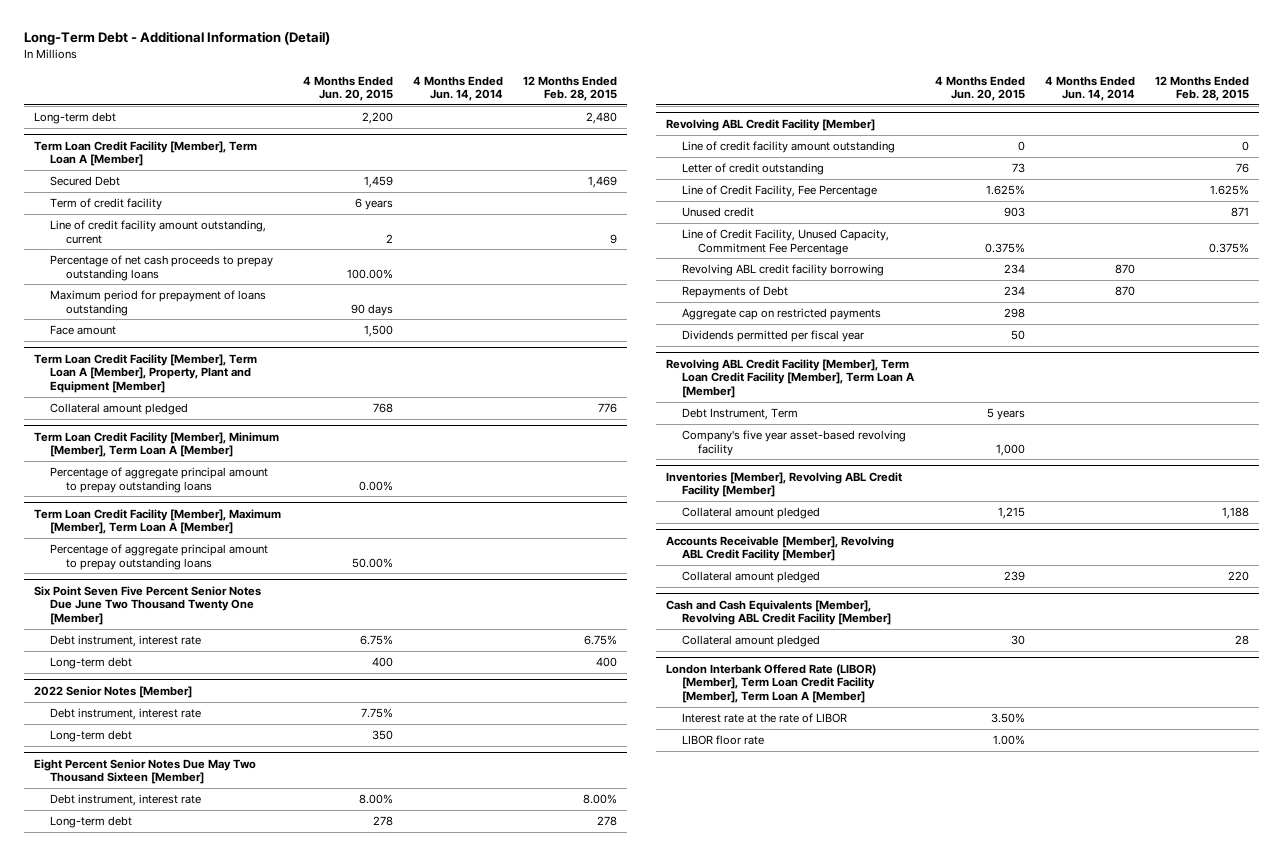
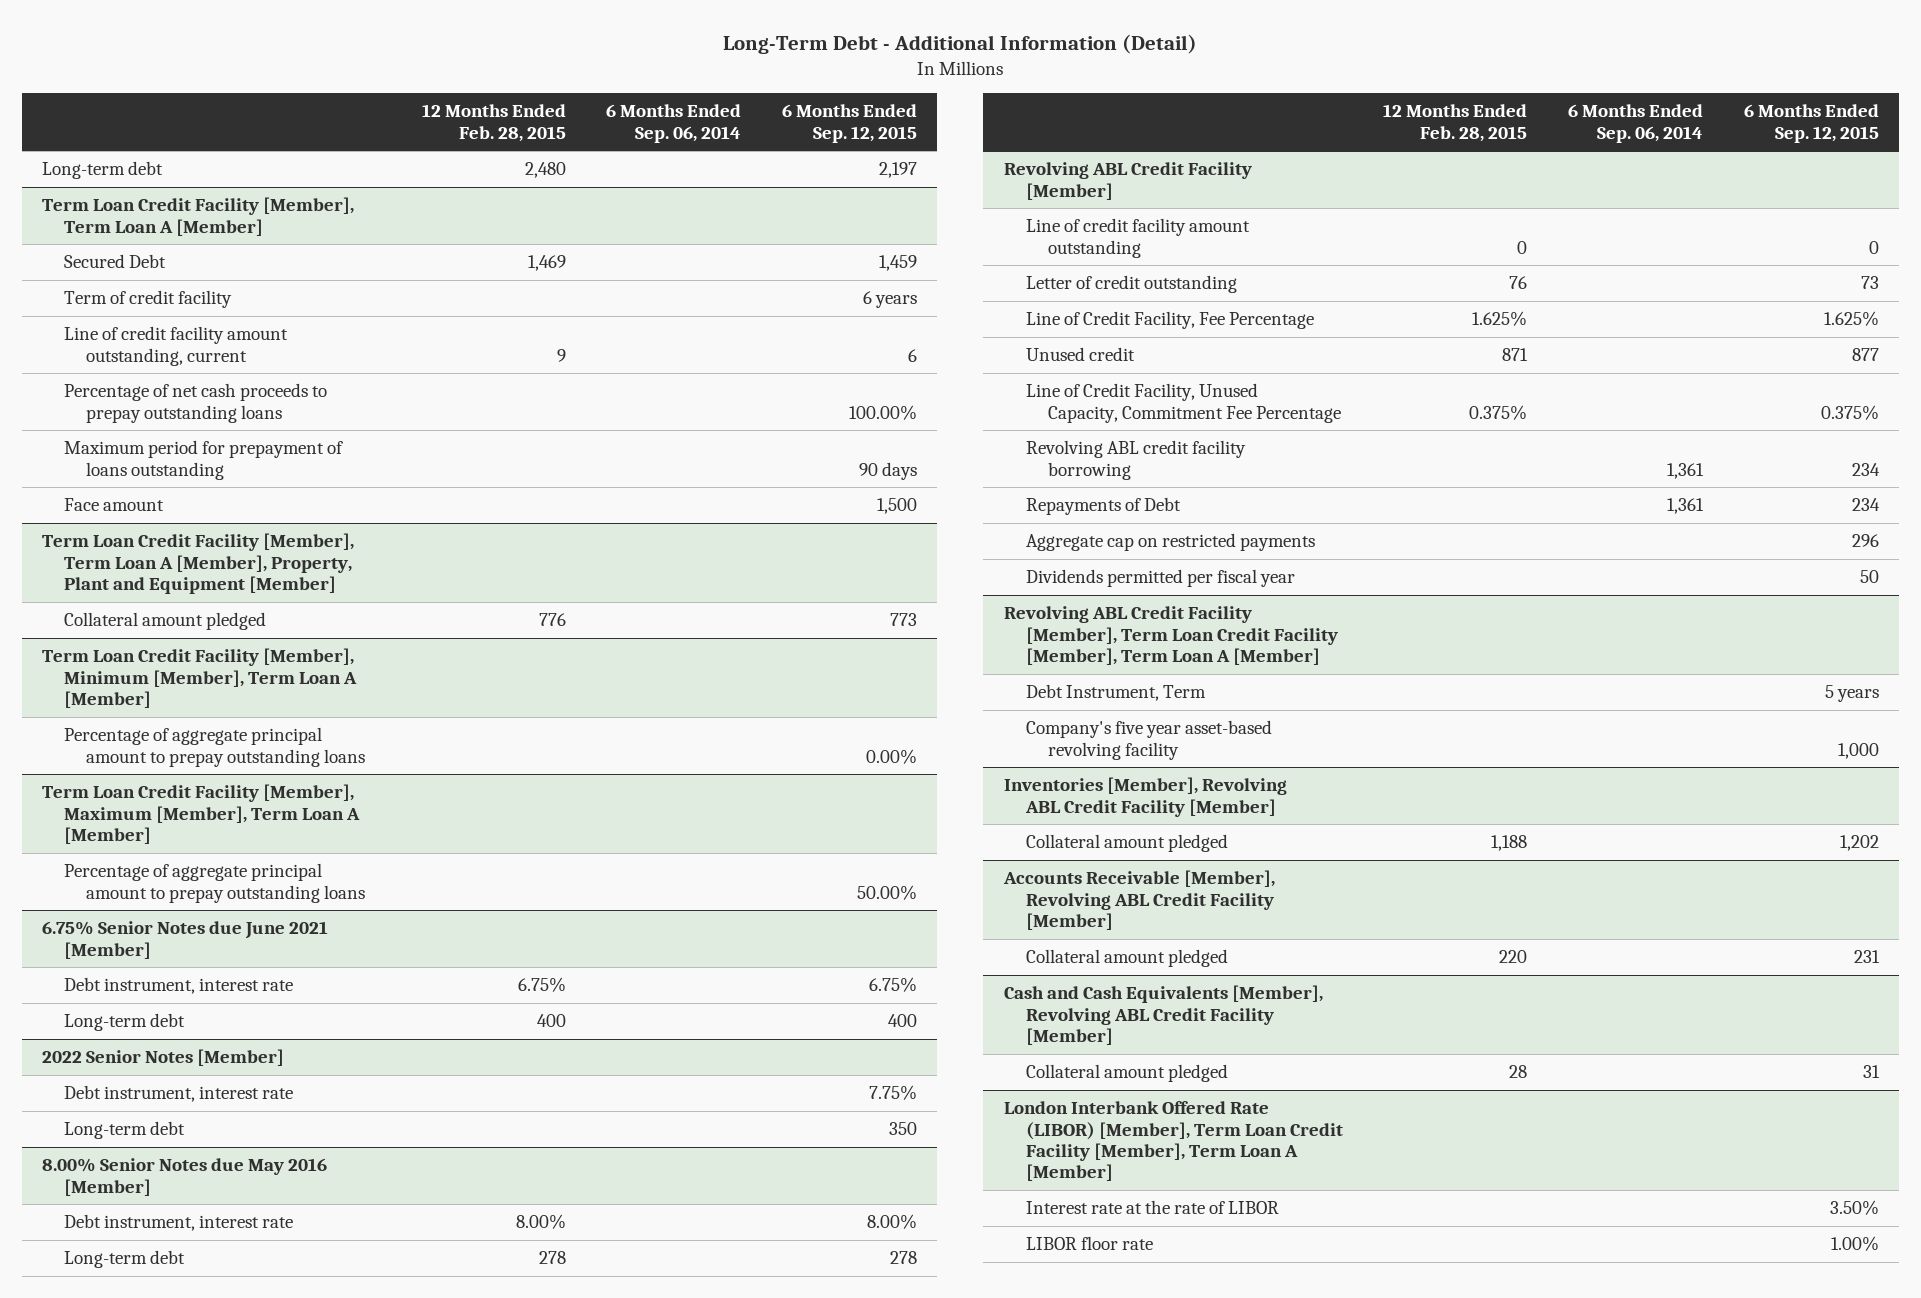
[302,75,393,102] 4 Months Ended Jun. 20, 2015 -> none
[412,75,503,102] 4 Months Ended Jun. 14, 2014 -> none
none -> [606,104,742,143] 6 Months Ended Sep. 06, 2014
none -> [782,104,918,143] 6 Months Ended Sep. 12, 2015
[34,585,262,625] Six Point Seven Five Percent Senior Notes Due June Two Thousand Twenty One [Member] -> [41,921,328,959] 6.75% Senior Notes due June 2021 [Member]
[34,758,257,785] Eight Percent Senior Notes Due May Two Thousand Sixteen [Member] -> [41,1158,327,1196] 8.00% Senior Notes due May 2016 [Member]

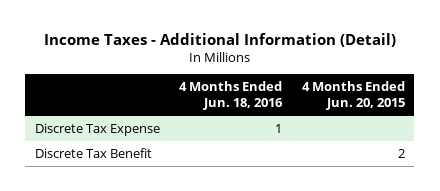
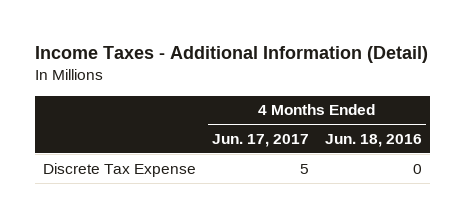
[301,81,405,111] 4 Months Ended Jun. 20, 2015 -> none
none -> [211,133,309,147] Jun. 17, 2017
[35,148,153,159] Discrete Tax Benefit -> none
[275,124,283,134] 1 -> [412,163,422,174] 0

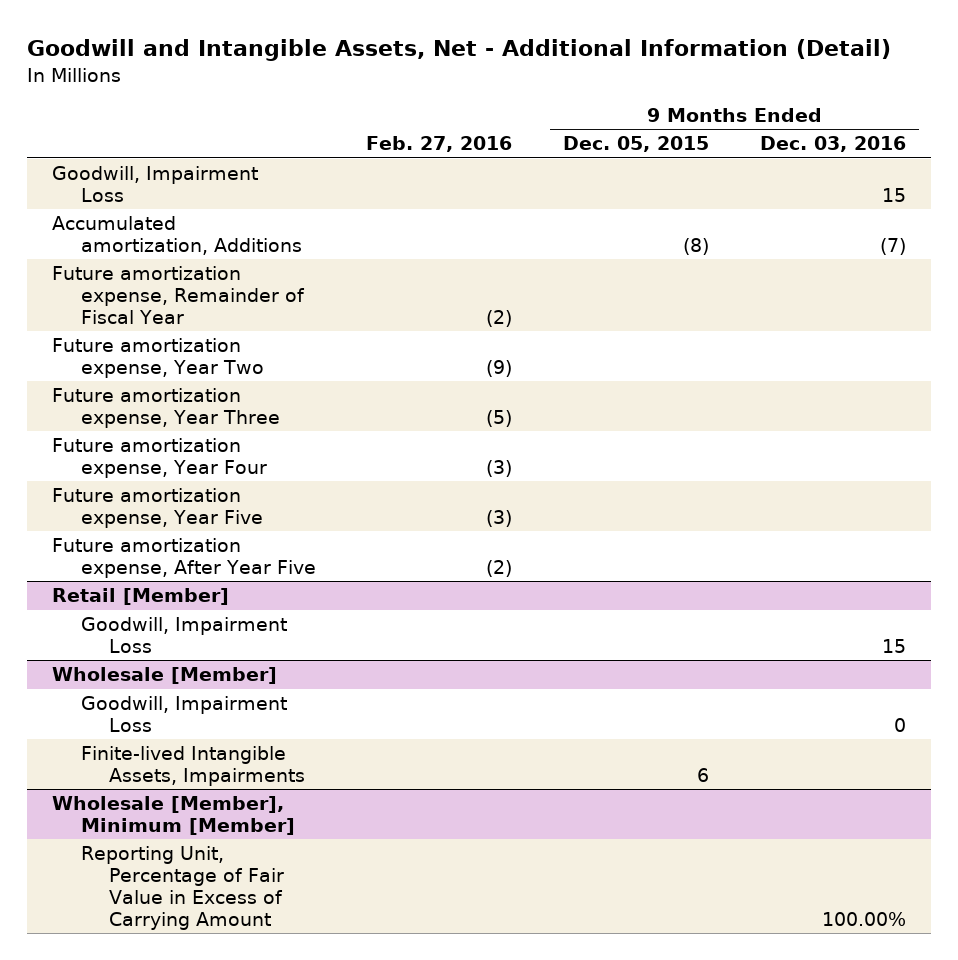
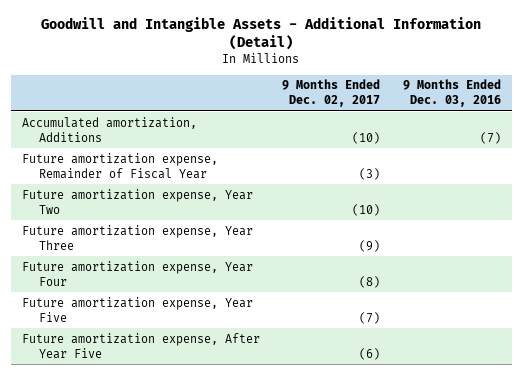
[27,39,892,62] Goodwill and Intangible Assets, Net - Additional Information (Detail) -> [41,16,482,51] Goodwill and Intangible Assets - Additional Information (Detail)
[366,136,513,153] Feb. 27, 2016 -> none
[563,136,710,153] Dec. 05, 2015 -> none
none -> [282,79,381,108] 9 Months Ended Dec. 02, 2017
[52,166,259,202] Goodwill, Impairment Loss -> none
[52,588,230,606] Retail [Member] -> none
[80,617,287,653] Goodwill, Impairment Loss -> none
[52,667,278,685] Wholesale [Member] -> none
[80,696,287,732] Goodwill, Impairment Loss -> none
[80,746,305,786] Finite-lived Intangible Assets, Impairments -> none
[52,796,295,835] Wholesale [Member], Minimum [Member] -> none
[80,846,284,930] Reporting Unit, Percentage of Fair Value in Excess of Carrying Amount -> none

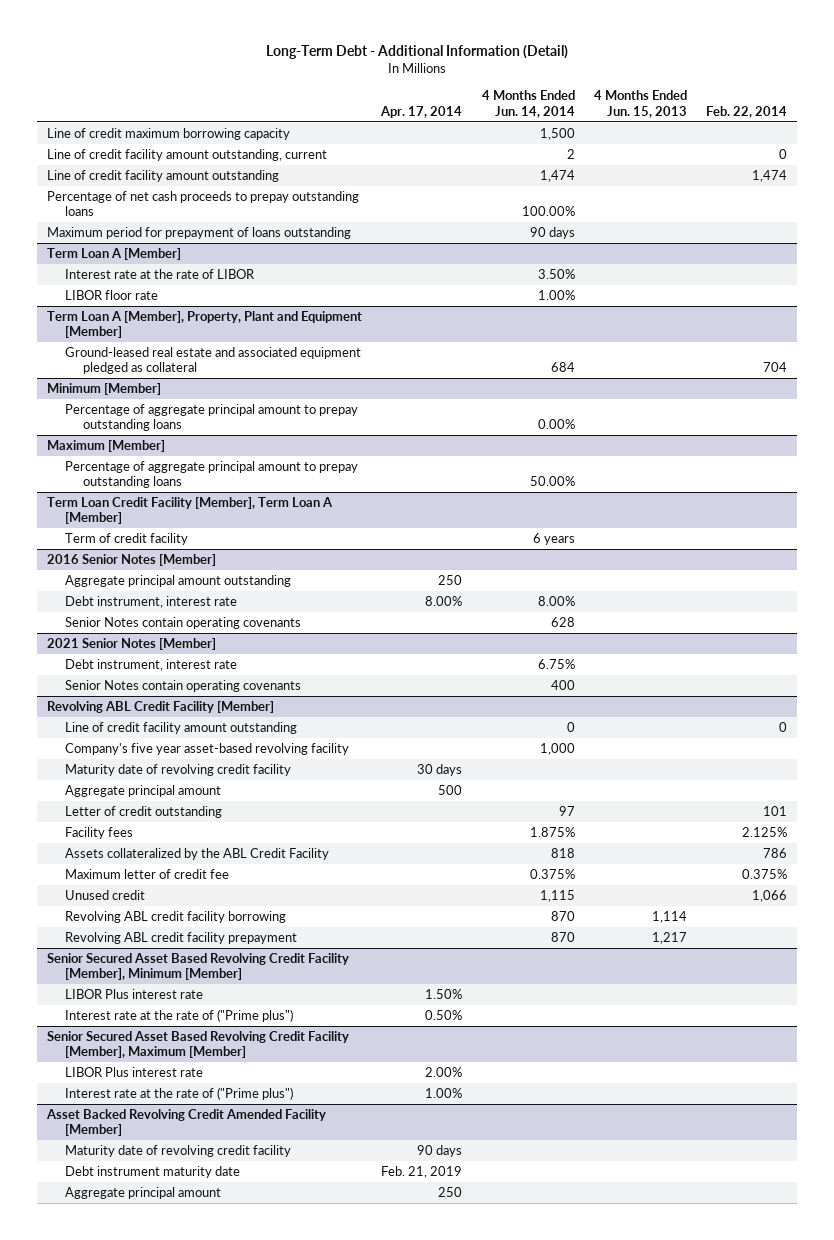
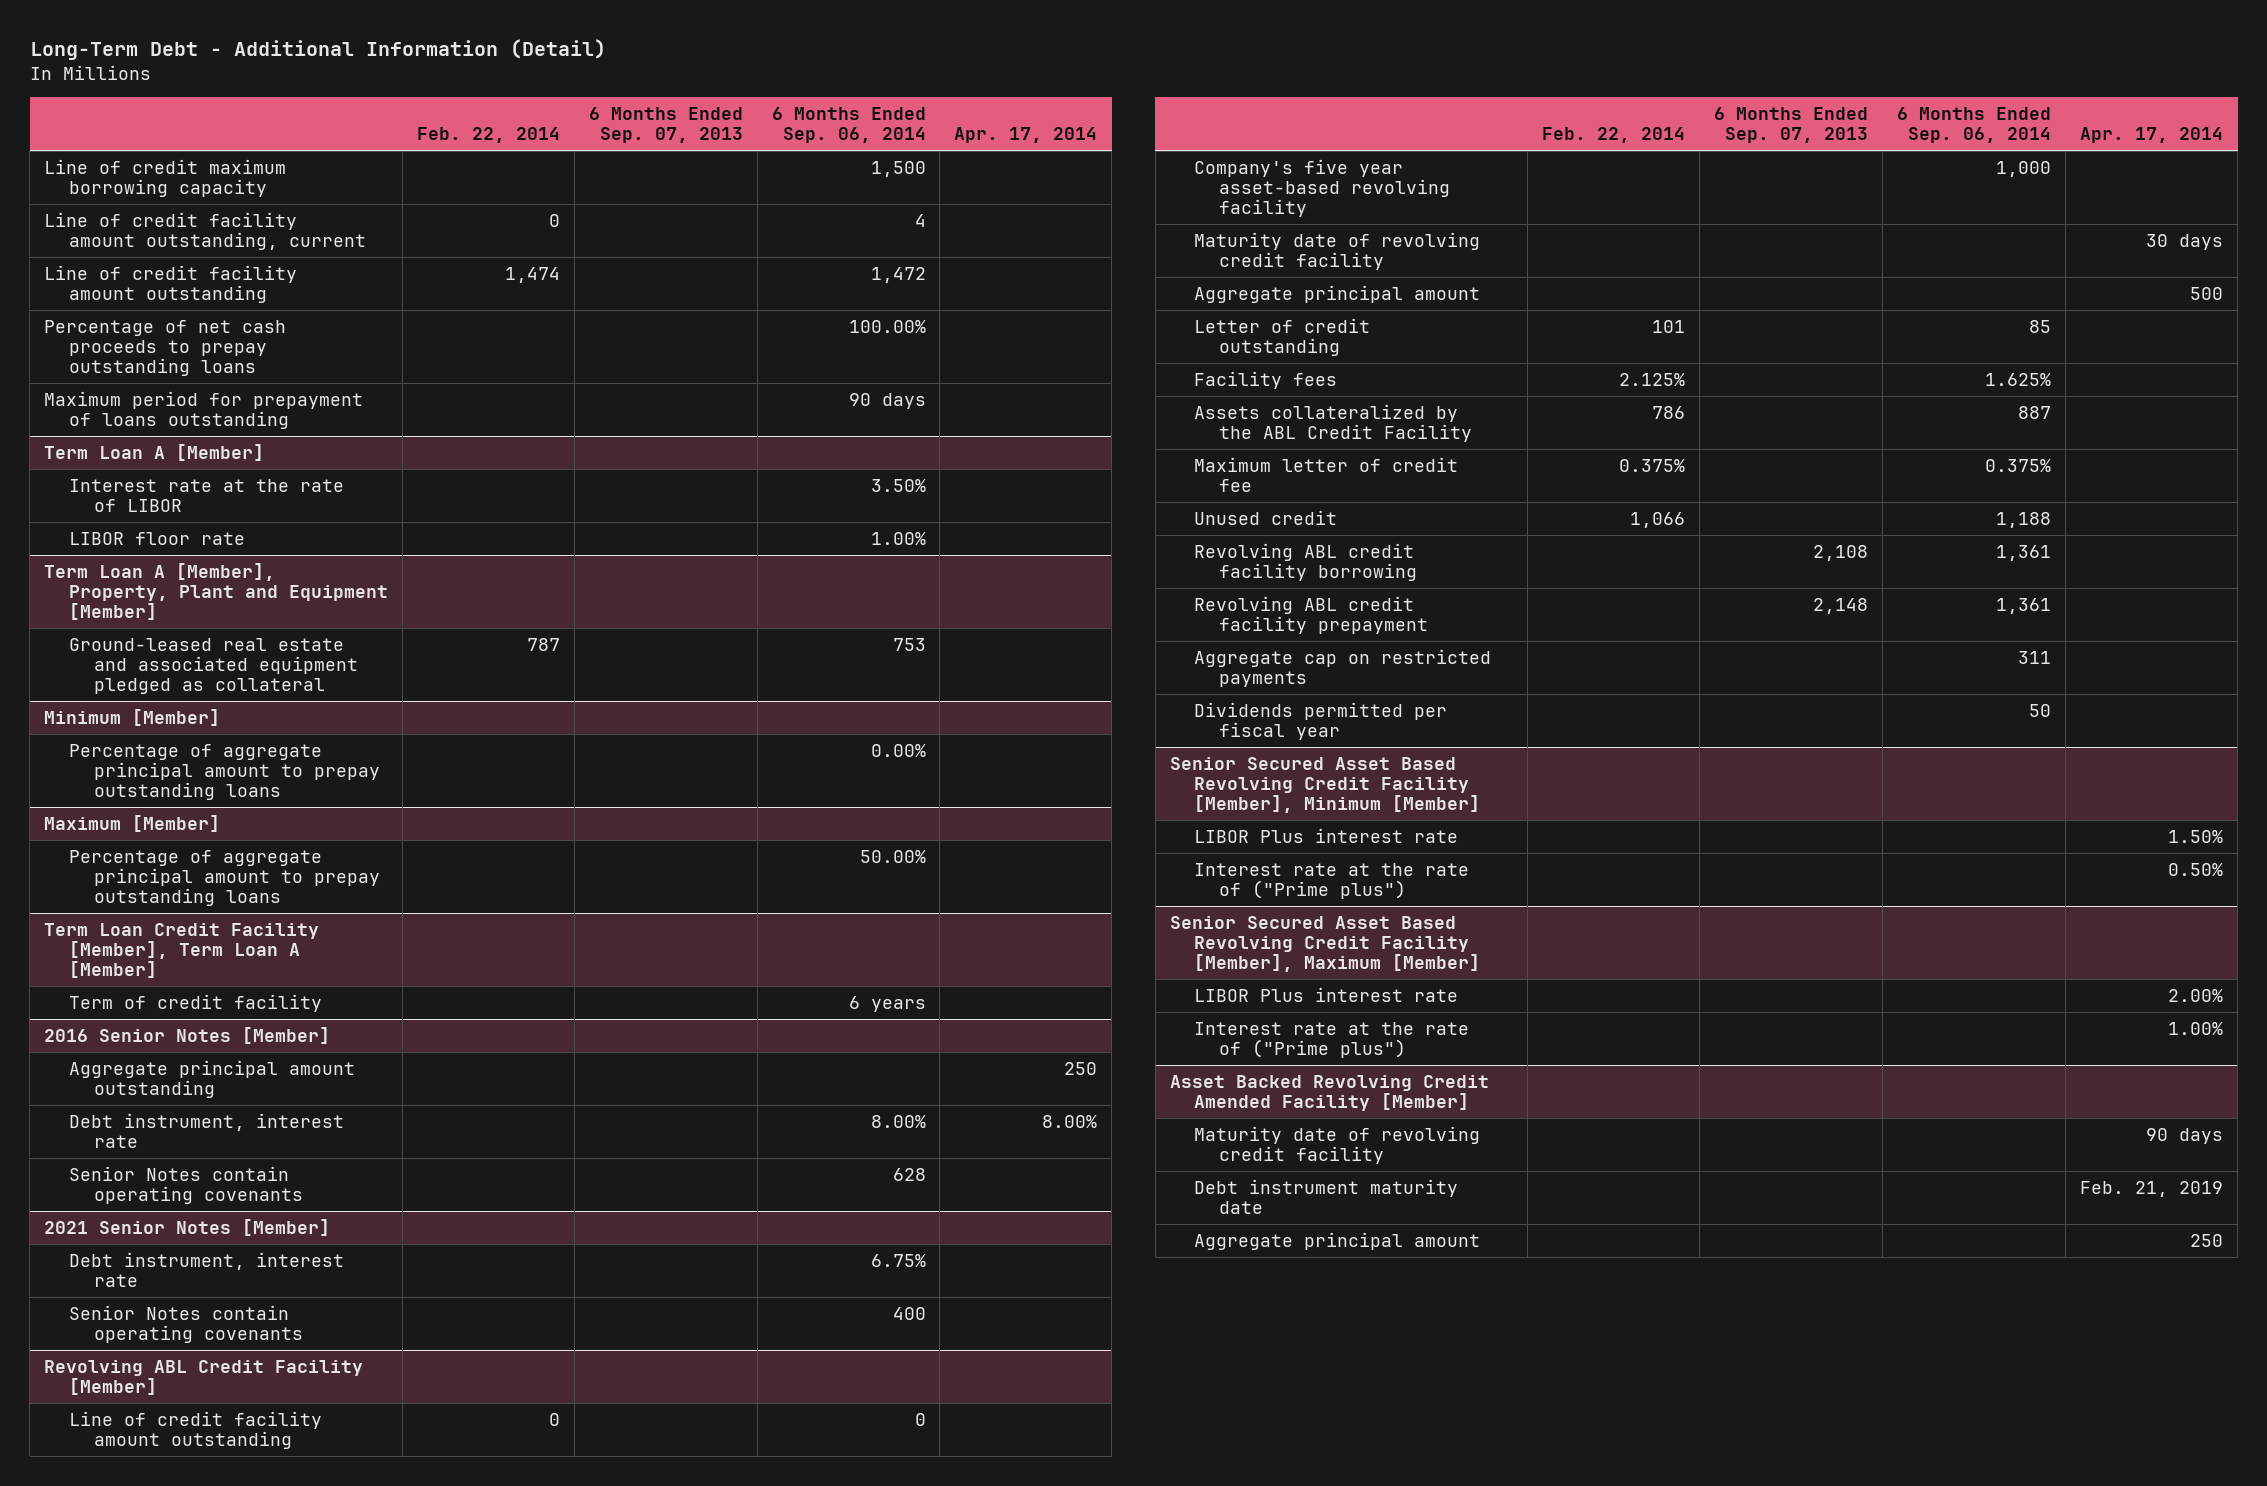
[481,90,575,118] 4 Months Ended Jun. 14, 2014 -> none
[593,90,687,118] 4 Months Ended Jun. 15, 2013 -> none
none -> [588,107,743,144] 6 Months Ended Sep. 07, 2013
none -> [771,107,926,144] 6 Months Ended Sep. 06, 2014
[763,362,788,373] 704 -> [526,637,560,651] 787
none -> [1194,648,1492,687] Aggregate cap on restricted payments
none -> [1194,701,1448,740] Dividends permitted per fiscal year

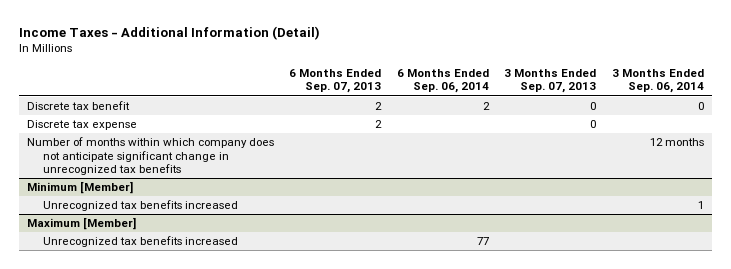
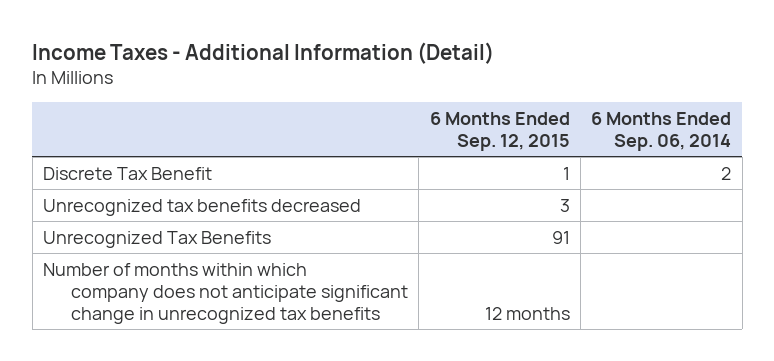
[289,68,382,94] 6 Months Ended Sep. 07, 2013 -> none
[504,68,597,94] 3 Months Ended Sep. 07, 2013 -> none
[611,68,704,94] 3 Months Ended Sep. 06, 2014 -> none
none -> [429,111,570,151] 6 Months Ended Sep. 12, 2015
[26,120,137,131] Discrete tax expense -> none
[26,101,130,111] Discrete tax benefit -> [43,166,213,180] Discrete Tax Benefit
none -> [43,198,362,216] Unrecognized tax benefits decreased
none -> [43,230,272,248] Unrecognized Tax Benefits
[26,181,133,195] Minimum [Member] -> none
[42,200,238,212] Unrecognized tax benefits increased -> none
[26,217,136,231] Maximum [Member] -> none
[42,236,238,248] Unrecognized tax benefits increased -> none

